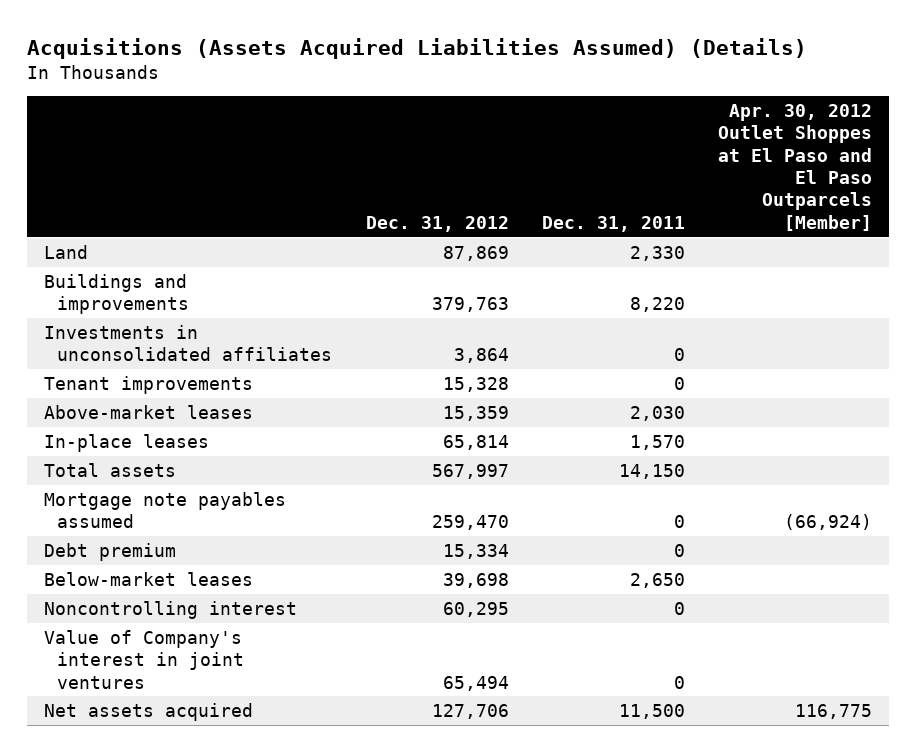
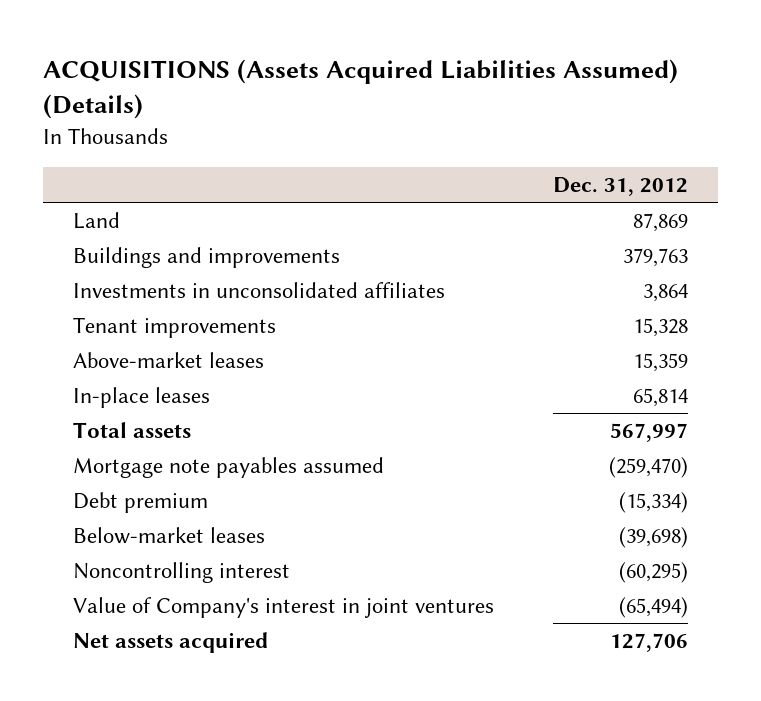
[27,37,808,59] Acquisitions (Assets Acquired Liabilities Assumed) (Details) -> [43,59,679,120] ACQUISITIONS (Assets Acquired Liabilities Assumed) (Details)
[542,215,686,232] Dec. 31, 2011 -> none
[718,104,873,231] Apr. 30, 2012 Outlet Shoppes at El Paso and El Paso Outparcels [Member] -> none
[431,515,509,531] 259,470 -> [609,457,689,479] (259,470)
[442,543,509,559] 15,334 -> [619,492,689,514] (15,334)
[442,572,509,588] 39,698 -> [619,527,689,549] (39,698)
[442,601,509,617] 60,295 -> [619,562,689,584] (60,295)
[442,675,509,691] 65,494 -> [619,597,689,619] (65,494)

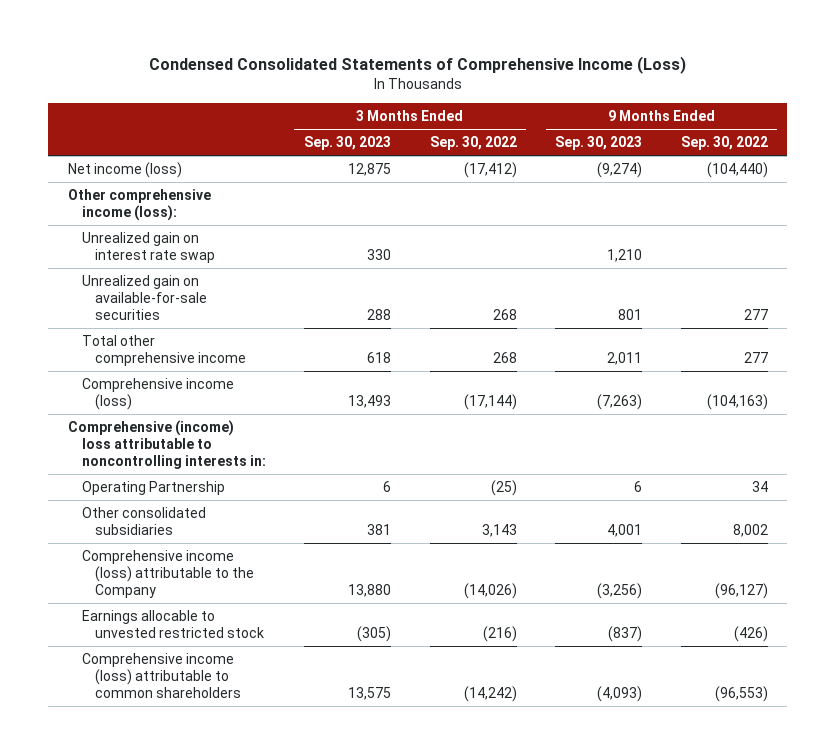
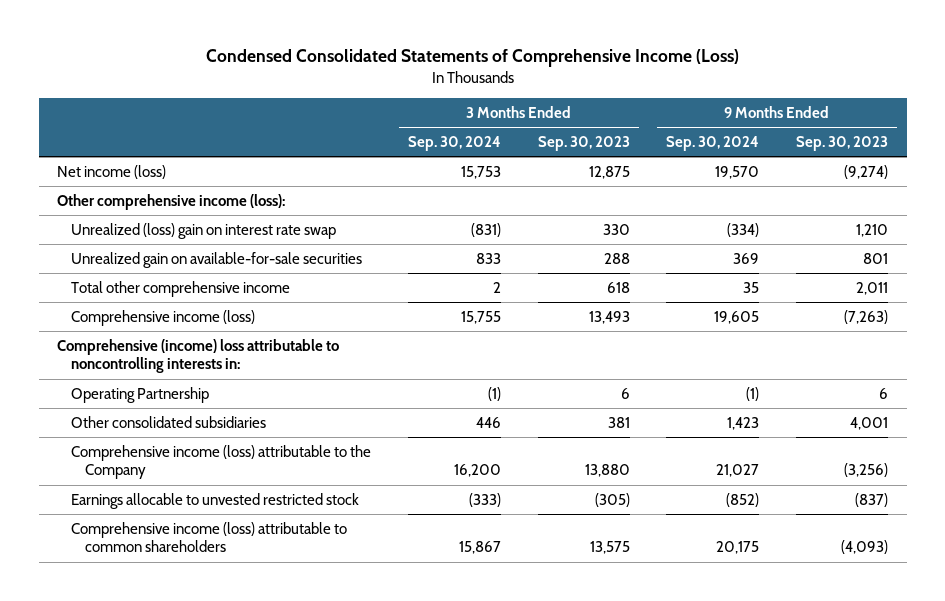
[429,136,517,151] Sep. 30, 2022 -> none
[680,136,768,151] Sep. 30, 2022 -> none
none -> [407,136,501,152] Sep. 30, 2024
none -> [666,136,760,152] Sep. 30, 2024
[81,231,216,264] Unrealized gain on interest rate swap -> [70,222,336,239] Unrealized (loss) gain on interest rate swap

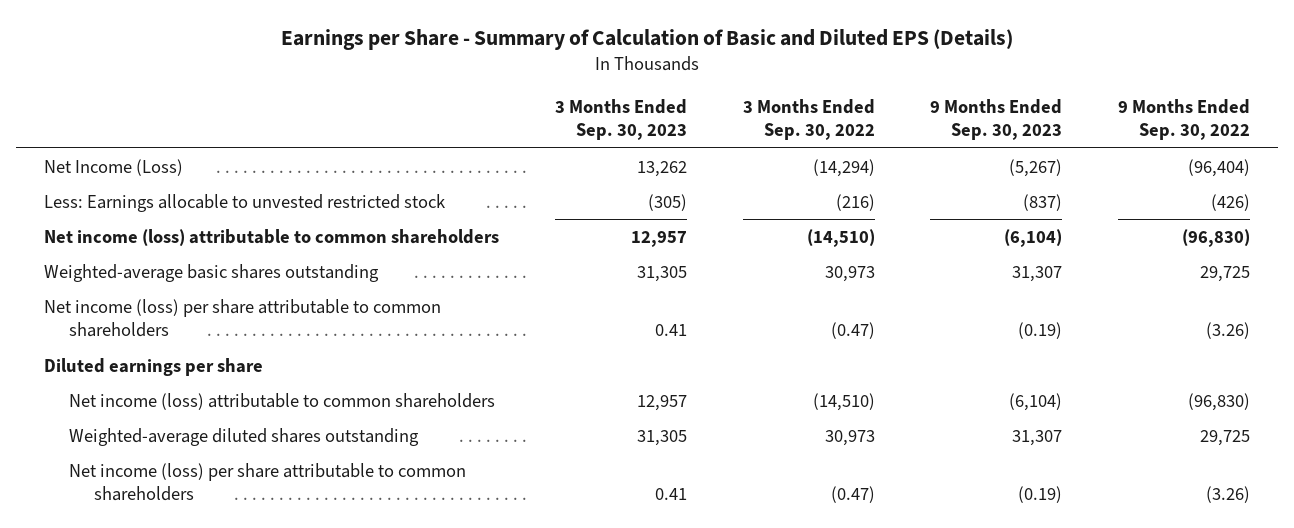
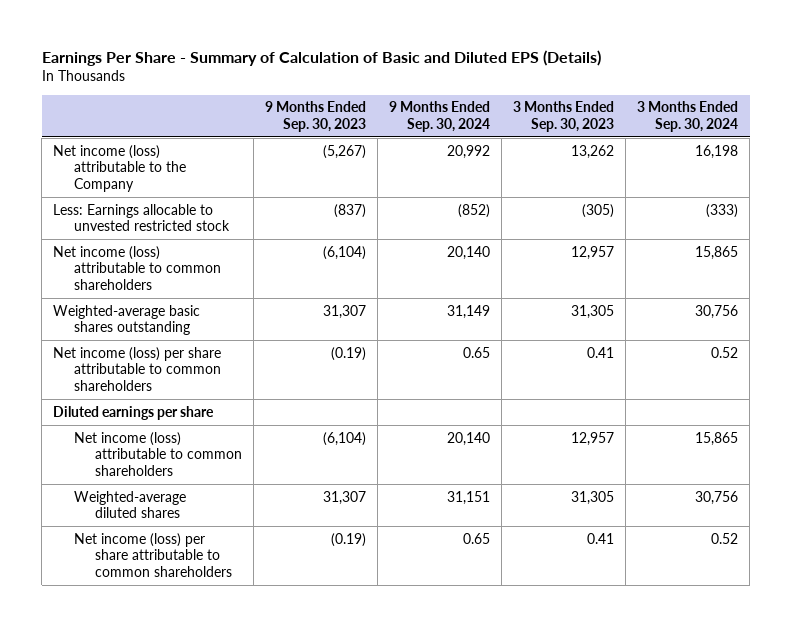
[281,29,1014,51] Earnings per Share - Summary of Calculation of Basic and Diluted EPS (Details) -> [41,49,601,66] Earnings Per Share - Summary of Calculation of Basic and Diluted EPS (Details)
[742,98,875,141] 3 Months Ended Sep. 30, 2022 -> none
[1118,98,1251,141] 9 Months Ended Sep. 30, 2022 -> none
none -> [389,101,491,132] 9 Months Ended Sep. 30, 2024
none -> [637,101,739,132] 3 Months Ended Sep. 30, 2024
[44,158,184,176] Net Income (Loss) -> [53,144,187,192] Net income (loss) attributable to the Company
[69,427,420,446] Weighted-average diluted shares outstanding -> [74,490,187,519] Weighted-average diluted shares

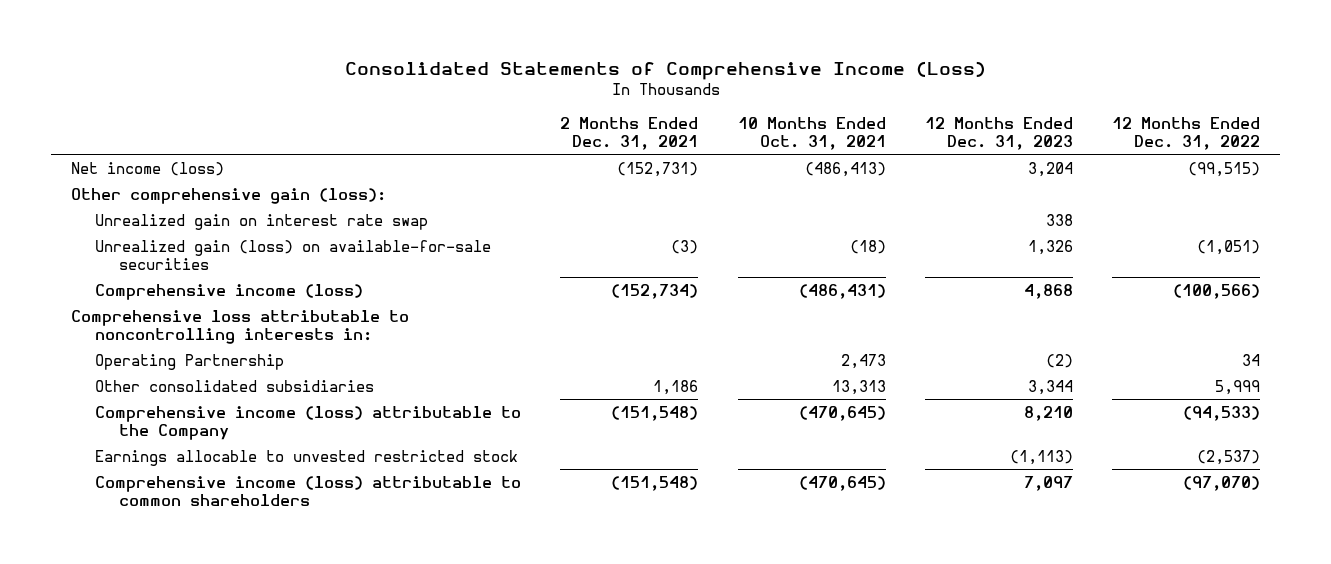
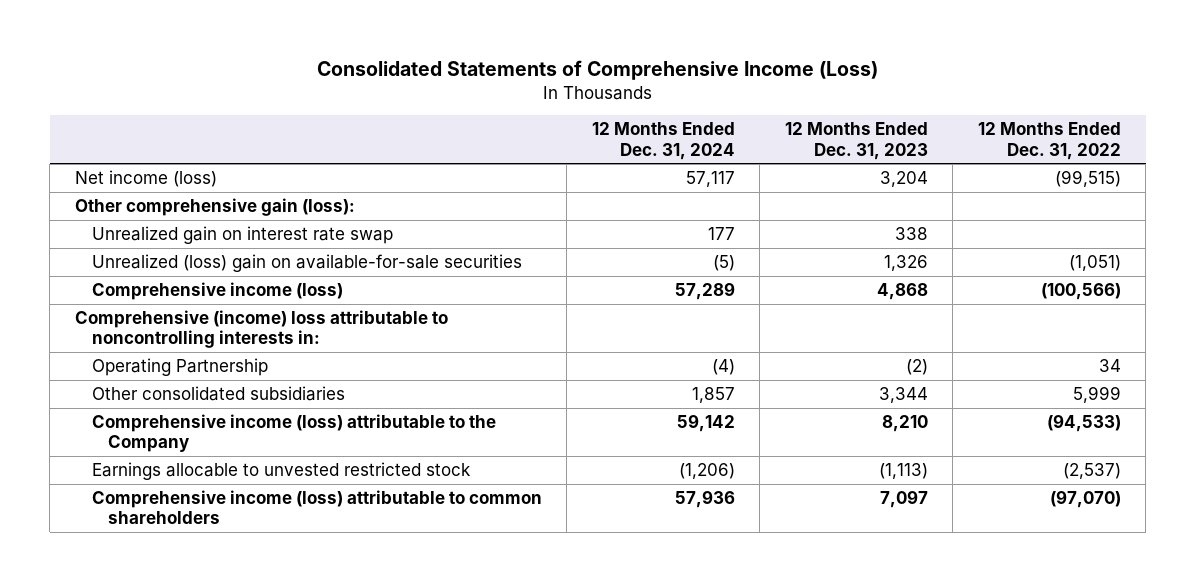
[560,117,699,151] 2 Months Ended Dec. 31, 2021 -> none
[737,117,886,151] 10 Months Ended Oct. 31, 2021 -> none
none -> [591,122,735,160] 12 Months Ended Dec. 31, 2024
[94,239,491,270] Unrealized gain (loss) on available-for-sale securities -> [91,254,522,273] Unrealized (loss) gain on available-for-sale securities
[71,309,410,344] Comprehensive loss attributable to noncontrolling interests in: -> [74,310,448,349] Comprehensive (income) loss attributable to noncontrolling interests in:

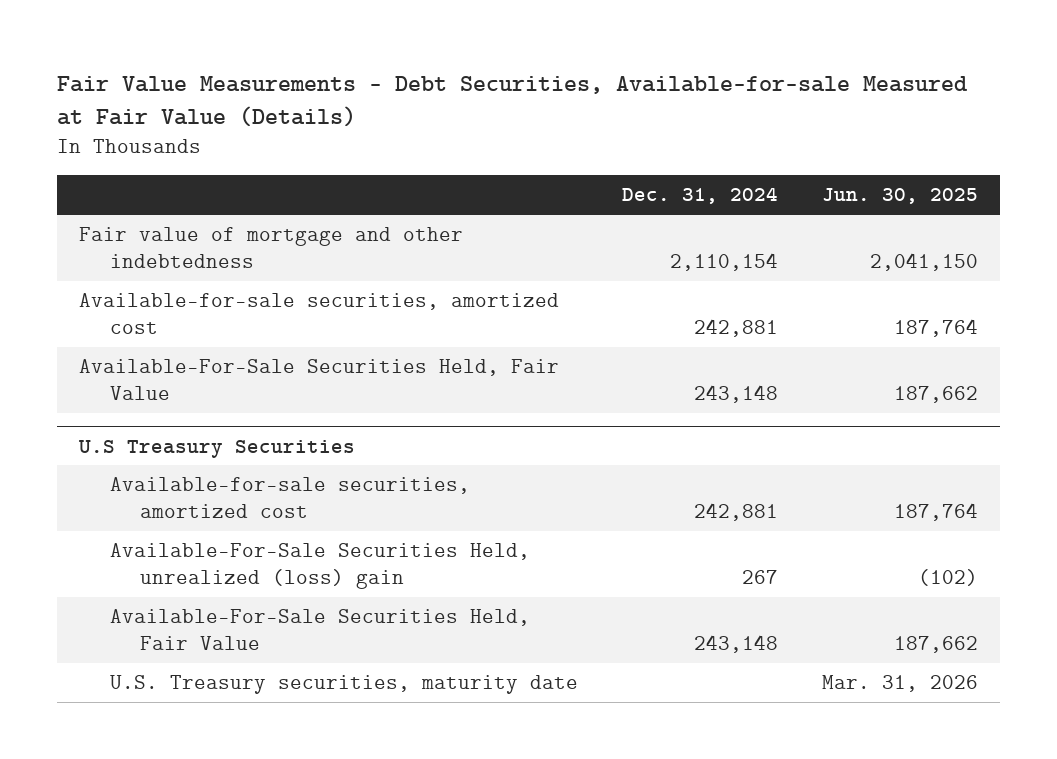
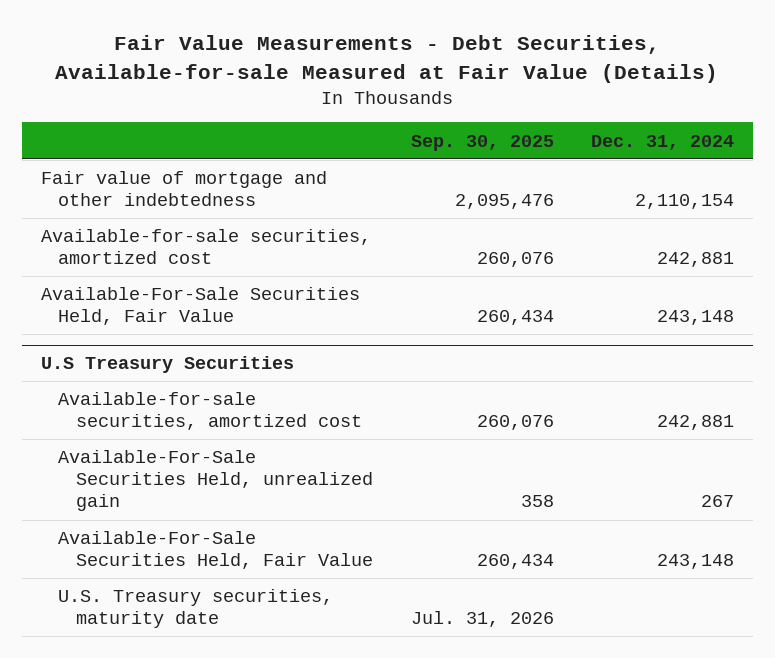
[821,188,978,205] Jun. 30, 2025 -> none
none -> [410,134,554,151] Sep. 30, 2025
[109,543,530,589] Available-For-Sale Securities Held, unrealized (loss) gain -> [58,450,374,512] Available-For-Sale Securities Held, unrealized gain

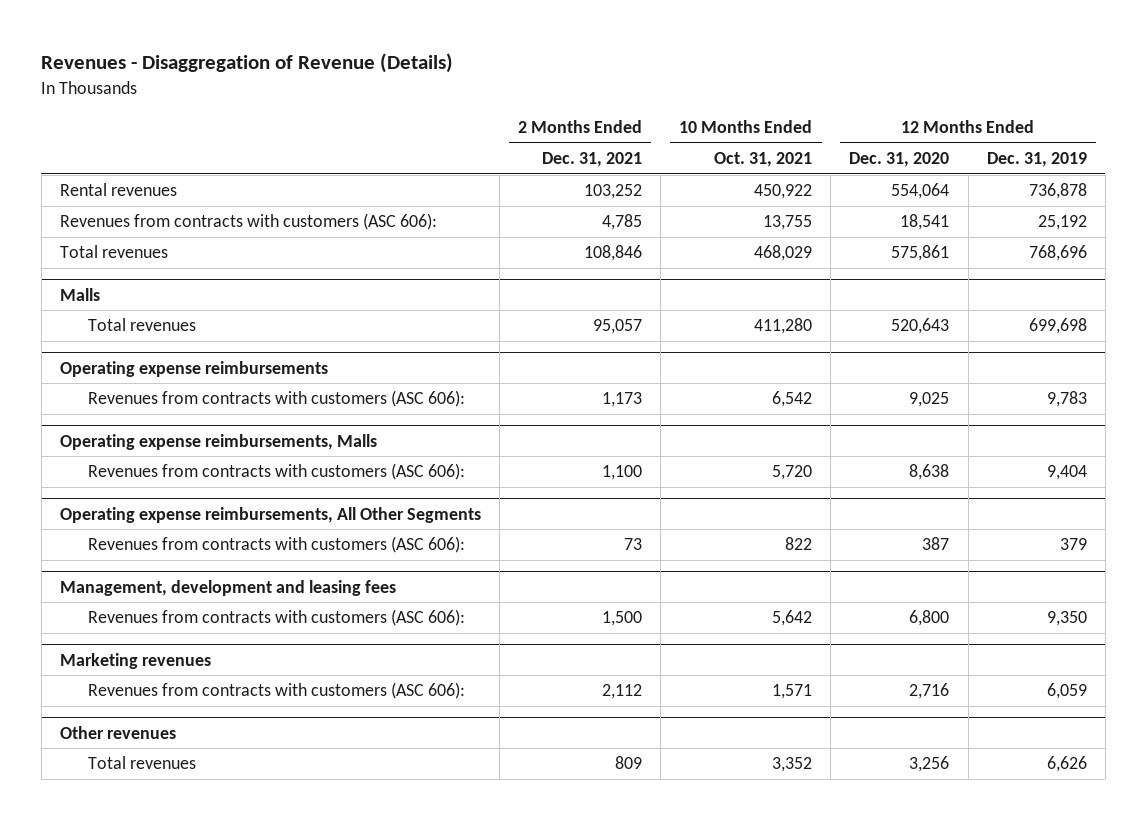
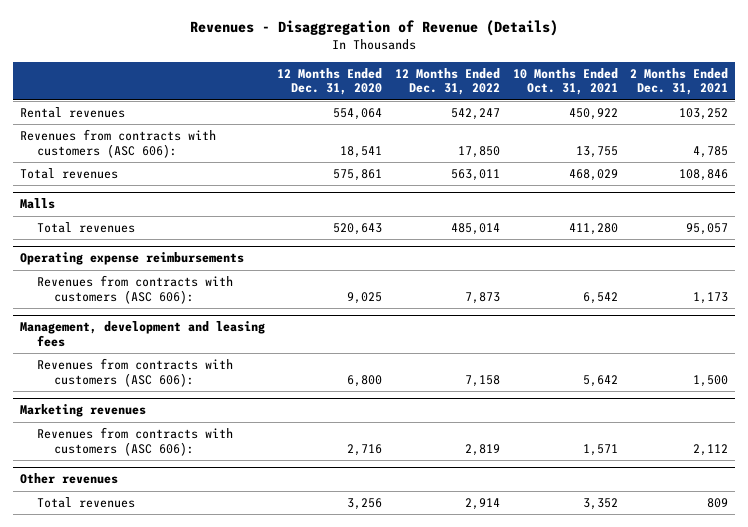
[986,152,1087,168] Dec. 31, 2019 -> none
none -> [394,67,500,96] 12 Months Ended Dec. 31, 2022
[59,433,377,450] Operating expense reimbursements, Malls -> none
[87,463,465,481] Revenues from contracts with customers (ASC 606): -> none
[59,506,481,523] Operating expense reimbursements, All Other Segments -> none
[87,536,465,554] Revenues from contracts with customers (ASC 606): -> none

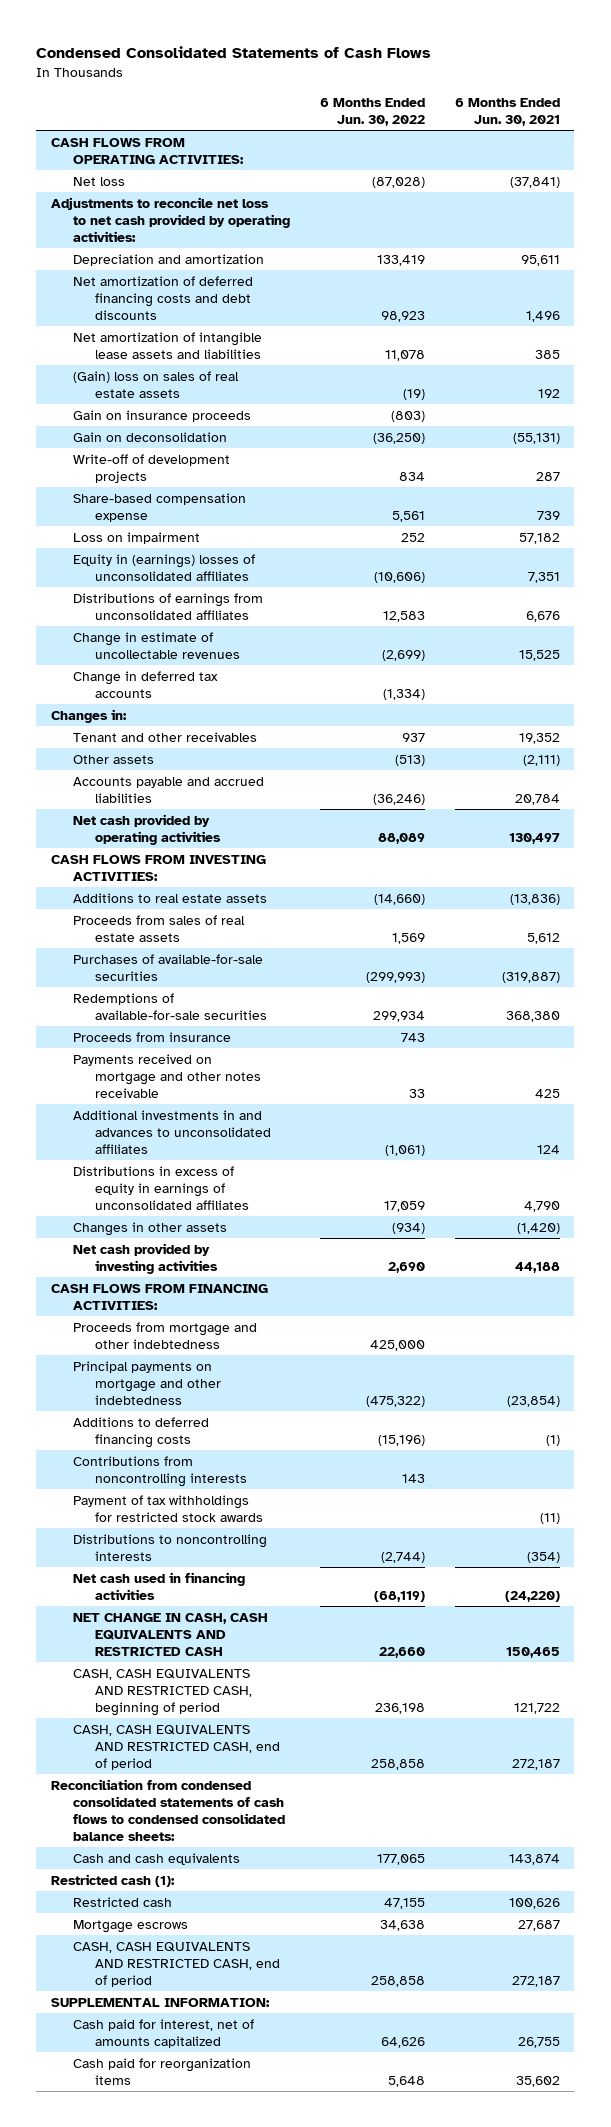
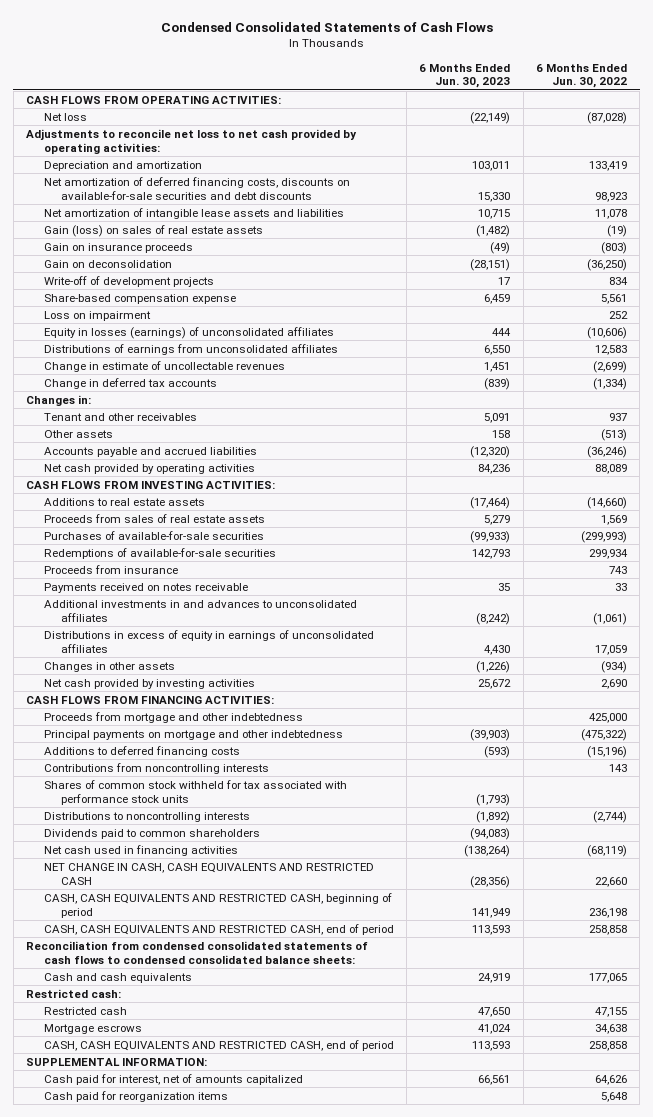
[454,98,560,127] 6 Months Ended Jun. 30, 2021 -> none
none -> [419,63,511,89] 6 Months Ended Jun. 30, 2023
[73,275,254,320] Net amortization of deferred financing costs and debt discounts -> [43,176,350,200] Net amortization of deferred financing costs, discounts on available-for-sale securities and debt discounts
[73,370,240,398] (Gain) loss on sales of real estate assets -> [43,224,263,237] Gain (loss) on sales of real estate assets
[73,553,256,581] Equity in (earnings) losses of unconsolidated affiliates -> [43,326,334,339] Equity in losses (earnings) of unconsolidated affiliates
[73,1053,262,1098] Payments received on mortgage and other notes receivable -> [43,582,248,593] Payments received on notes receivable
[73,1494,264,1522] Payment of tax withholdings for restricted stock awards -> [43,779,347,805] Shares of common stock withheld for tax associated with performance stock units
none -> [43,828,260,839] Dividends paid to common shareholders
[51,1873,176,1887] Restricted cash (1): -> [26,988,122,998] Restricted cash:

